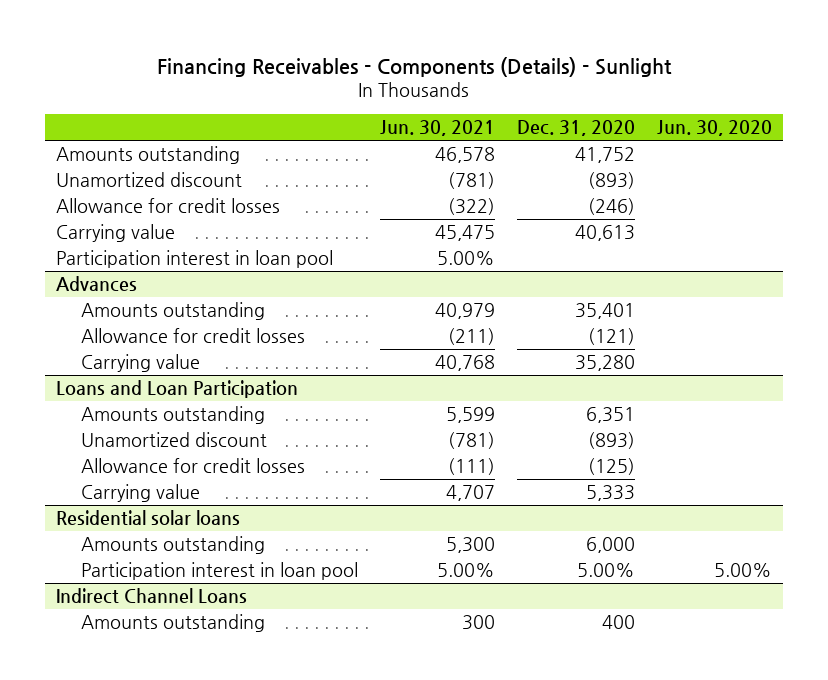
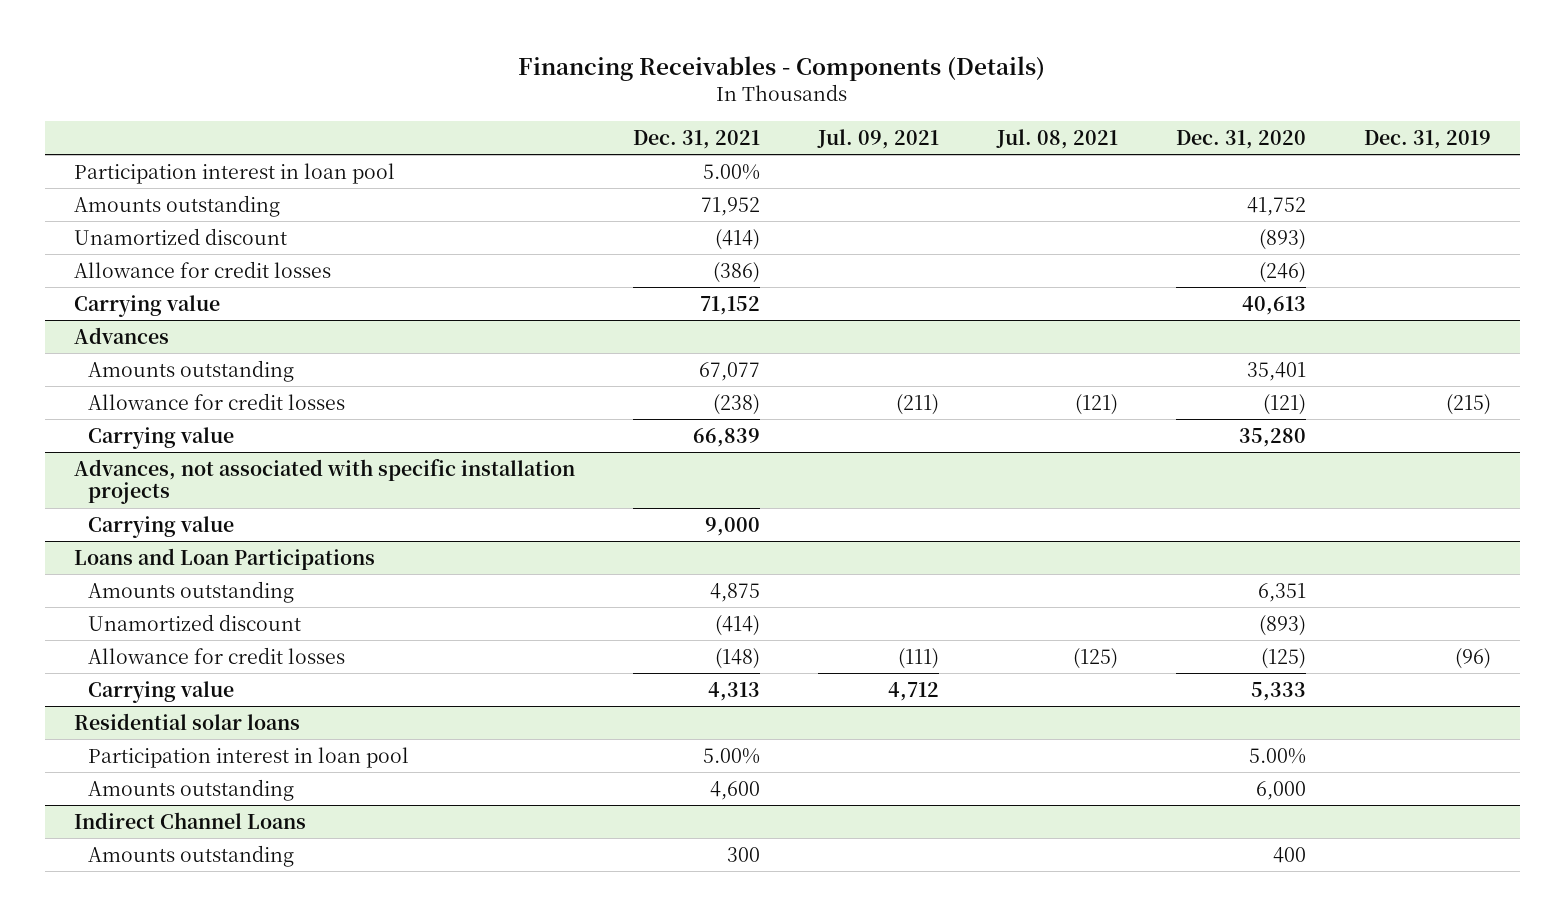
[156,56,672,77] Financing Receivables - Components (Details) - Sunlight -> [518,56,1046,82] Financing Receivables - Components (Details)
[380,120,496,137] Jun. 30, 2021 -> none
[656,120,772,137] Jun. 30, 2020 -> none
none -> [632,129,760,149] Dec. 31, 2021
none -> [816,128,939,149] Jul. 09, 2021
none -> [995,128,1118,149] Jul. 08, 2021
none -> [1363,129,1491,149] Dec. 31, 2019
[56,250,334,269] Participation interest in loan pool -> [73,162,395,184] Participation interest in loan pool
none -> [73,458,575,505] Advances, not associated with specific installation projects
none -> [88,515,235,538] Carrying value
[56,380,299,399] Loans and Loan Participation -> [73,547,375,570] Loans and Loan Participations
[81,536,266,555] Amounts outstanding -> [88,778,295,801] Amounts outstanding

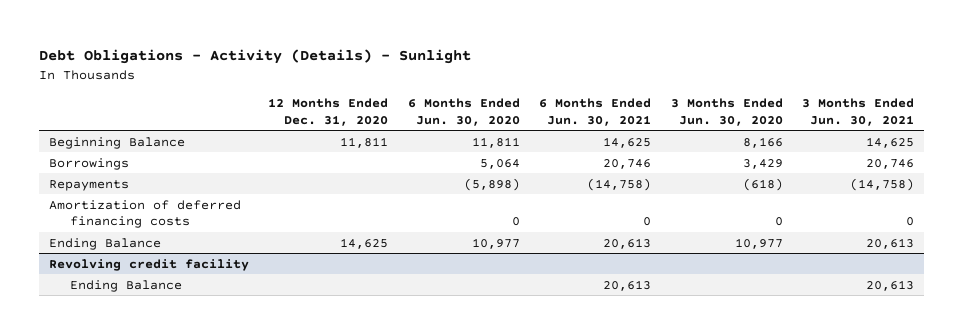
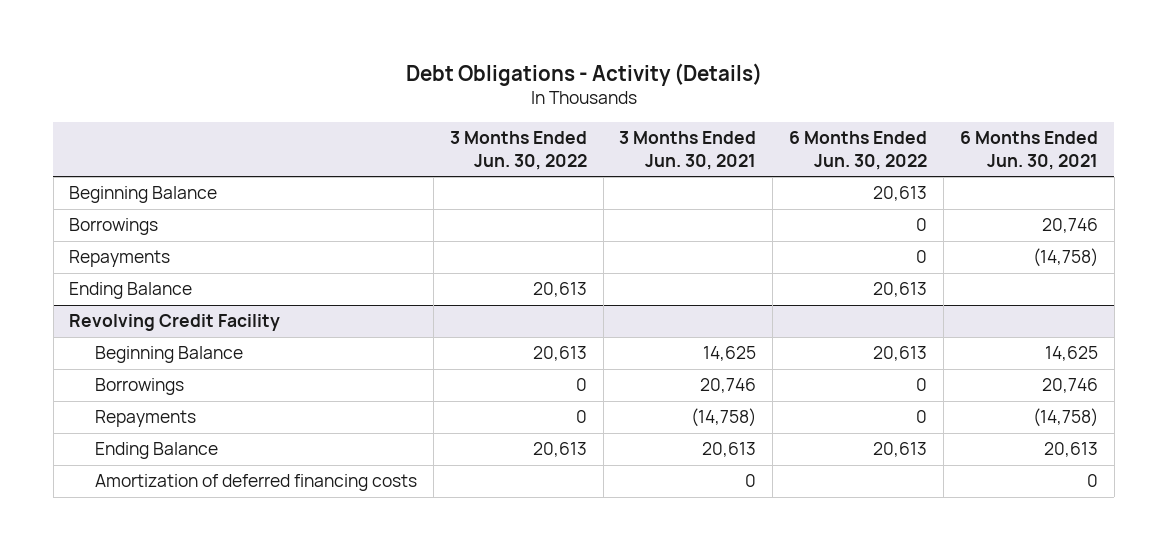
[39,49,472,65] Debt Obligations - Activity (Details) - Sunlight -> [405,62,762,86] Debt Obligations - Activity (Details)
[268,98,389,126] 12 Months Ended Dec. 31, 2020 -> none
[407,98,520,126] 6 Months Ended Jun. 30, 2020 -> none
[670,98,783,126] 3 Months Ended Jun. 30, 2020 -> none
none -> [449,131,587,170] 3 Months Ended Jun. 30, 2022
none -> [789,131,928,170] 6 Months Ended Jun. 30, 2022
none -> [69,186,218,204] Beginning Balance
none -> [69,218,159,236] Borrowings
none -> [69,250,171,268] Repayments
none -> [69,282,193,300] Ending Balance
none -> [69,314,281,332] Revolving Credit Facility
[48,199,241,229] Amortization of deferred financing costs -> none
[48,258,249,271] Revolving credit facility -> none
[70,279,183,292] Ending Balance -> none
none -> [94,474,417,492] Amortization of deferred financing costs

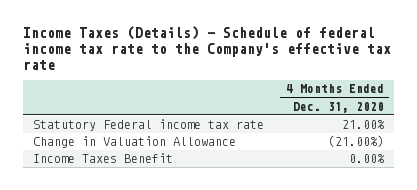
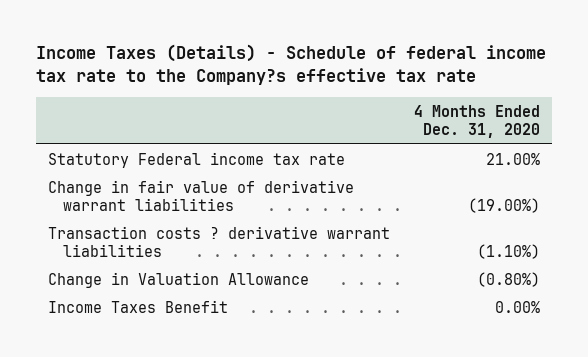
[22,26,391,70] Income Taxes (Details) - Schedule of federal income tax rate to the Company's effective tax rate -> [36,44,547,86] Income Taxes (Details) - Schedule of federal income tax rate to the Company?s effective tax rate
none -> [47,179,354,211] Change in fair value of derivative warrant liabilities
none -> [47,225,390,257] Transaction costs ? derivative warrant liabilities
[327,135,384,148] (21.00%) -> [476,271,540,287] (0.80%)

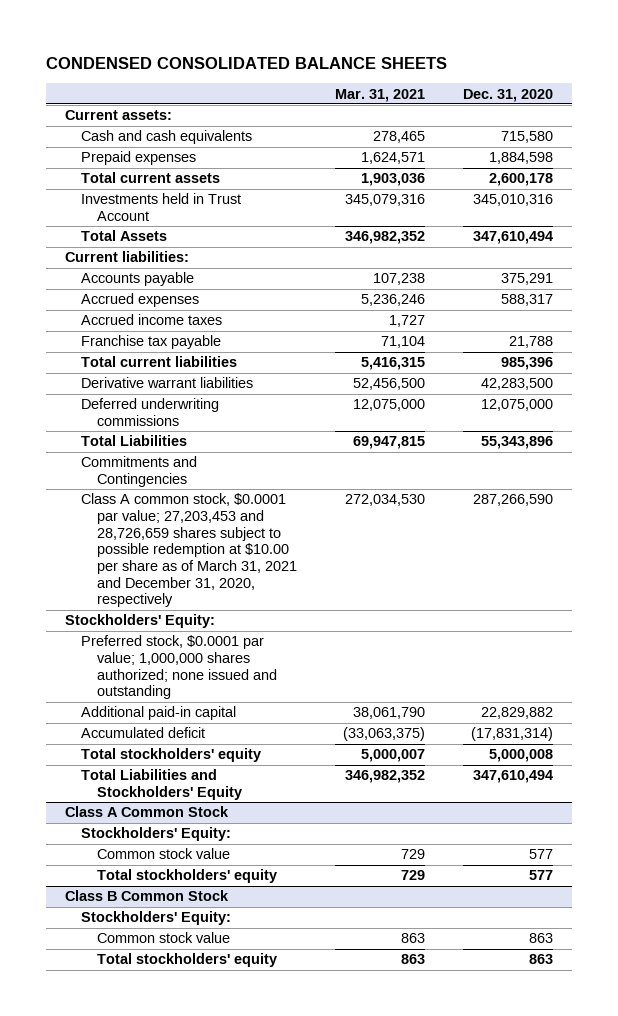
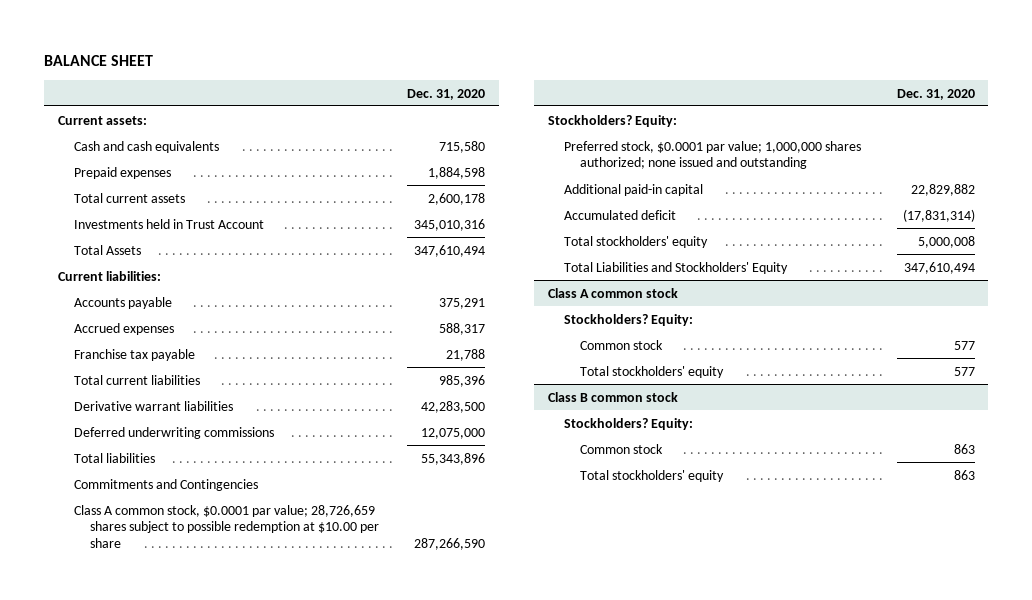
[46,56,448,69] CONDENSED CONSOLIDATED BALANCE SHEETS -> [43,54,153,66] BALANCE SHEET
[335,88,426,102] Mar. 31, 2021 -> none
[81,314,223,326] Accrued income taxes -> none
[81,435,188,447] Total Liabilities -> [73,452,155,463] Total liabilities
[81,493,298,608] Class A common stock, $0.0001 par value; 27,203,453 and 28,726,659 shares subject to possible redemption at $10.00 per share as of March 31, 2021 and December 31, 2020, respectively -> [73,504,380,548] Class A common stock, $0.0001 par value; 28,726,659 shares subject to possible redemption at $10.00 per share
[65,614,216,629] Stockholders' Equity: -> [547,114,677,127] Stockholders? Equity:
[65,806,230,818] Class A Common Stock -> [547,287,678,298] Class A common stock
[81,827,232,842] Stockholders' Equity: -> [563,313,693,326] Stockholders? Equity:
[97,848,231,860] Common stock value -> [580,339,664,350] Common stock
[65,890,230,902] Class B Common Stock -> [547,391,678,402] Class B common stock
[81,911,232,926] Stockholders' Equity: -> [563,417,693,430] Stockholders? Equity:
[97,932,231,944] Common stock value -> [580,443,664,454] Common stock

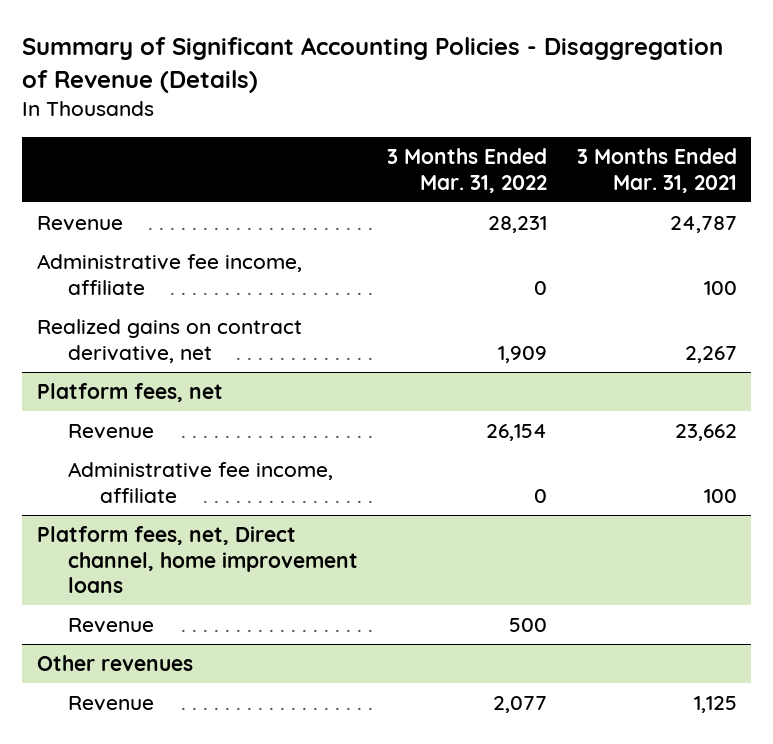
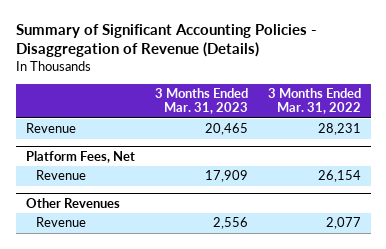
[576,147,737,193] 3 Months Ended Mar. 31, 2021 -> none
none -> [154,88,248,115] 3 Months Ended Mar. 31, 2023
[36,253,302,295] Administrative fee income, affiliate -> none
[36,318,302,363] Realized gains on contract derivative, net -> none
[36,382,223,402] Platform fees, net -> [25,150,135,163] Platform Fees, Net
[68,461,334,503] Administrative fee income, affiliate -> none
[36,525,359,594] Platform fees, net, Direct channel, home improvement loans -> none
[68,617,155,633] Revenue -> none
[36,654,193,671] Other revenues -> [25,197,120,208] Other Revenues

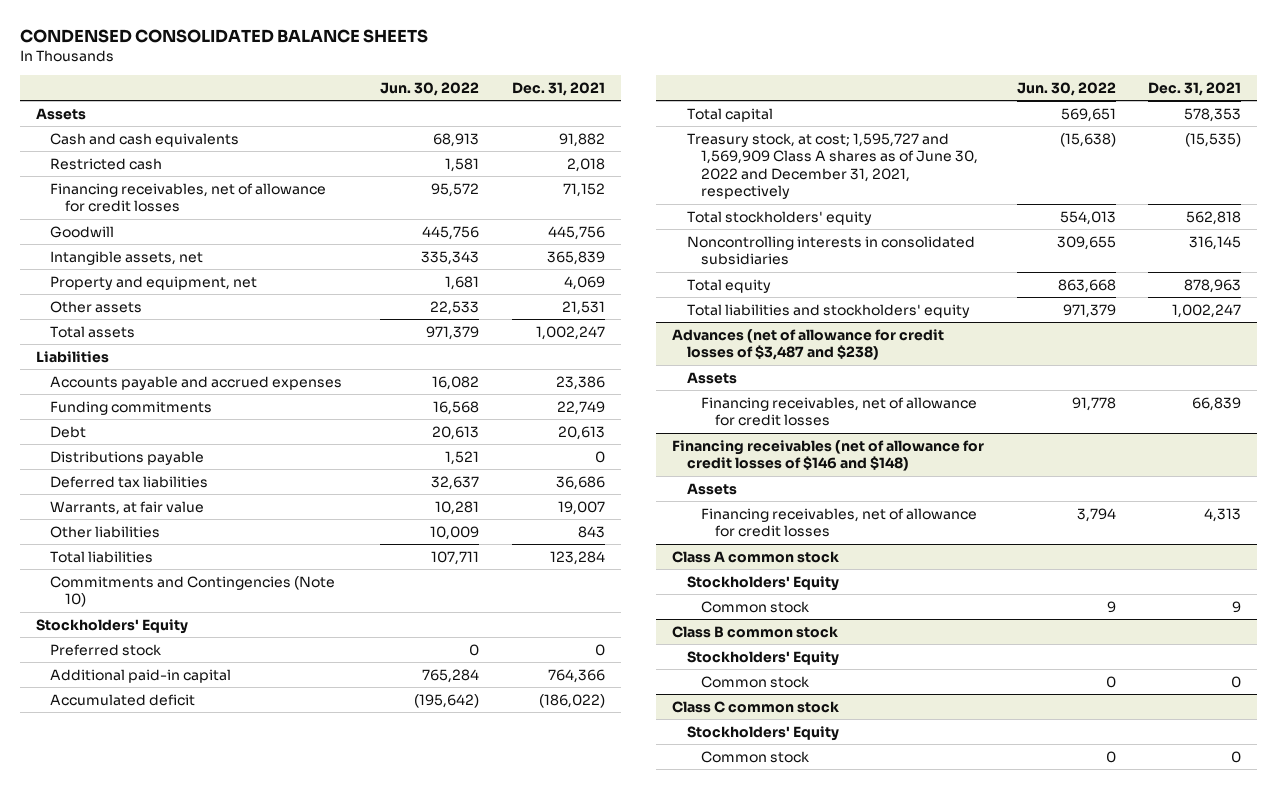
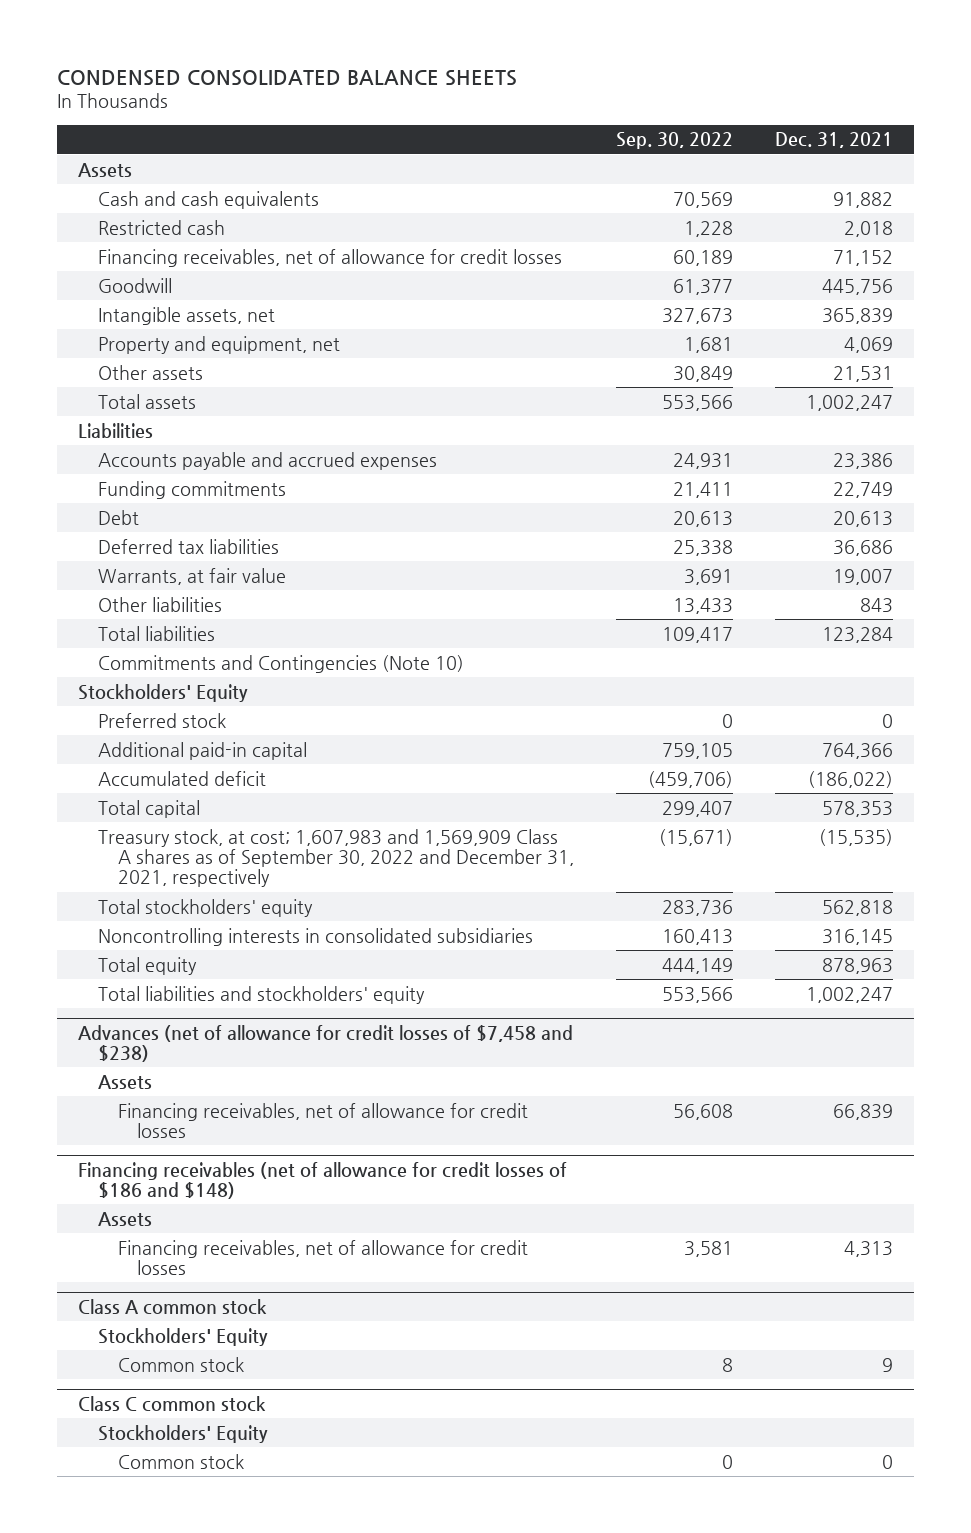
[380,81,480,96] Jun. 30, 2022 -> none
none -> [615,132,733,150] Sep. 30, 2022
[50,450,205,465] Distributions payable -> none
[686,132,979,200] Treasury stock, at cost; 1,595,727 and 1,569,909 Class A shares as of June 30, 2022 and December 31, 2021, respectively -> [97,828,574,888] Treasury stock, at cost; 1,607,983 and 1,569,909 Class A shares as of September 30, 2022 and December 31, 2021, respectively
[672,328,945,361] Advances (net of allowance for credit losses of $3,487 and $238) -> [78,1024,574,1062] Advances (net of allowance for credit losses of $7,458 and $238)
[672,439,985,472] Financing receivables (net of allowance for credit losses of $146 and $148) -> [78,1161,568,1199] Financing receivables (net of allowance for credit losses of $186 and $148)
[672,625,839,638] Class B common stock -> none
[686,650,839,666] Stockholders' Equity -> none
[701,675,810,688] Common stock -> none

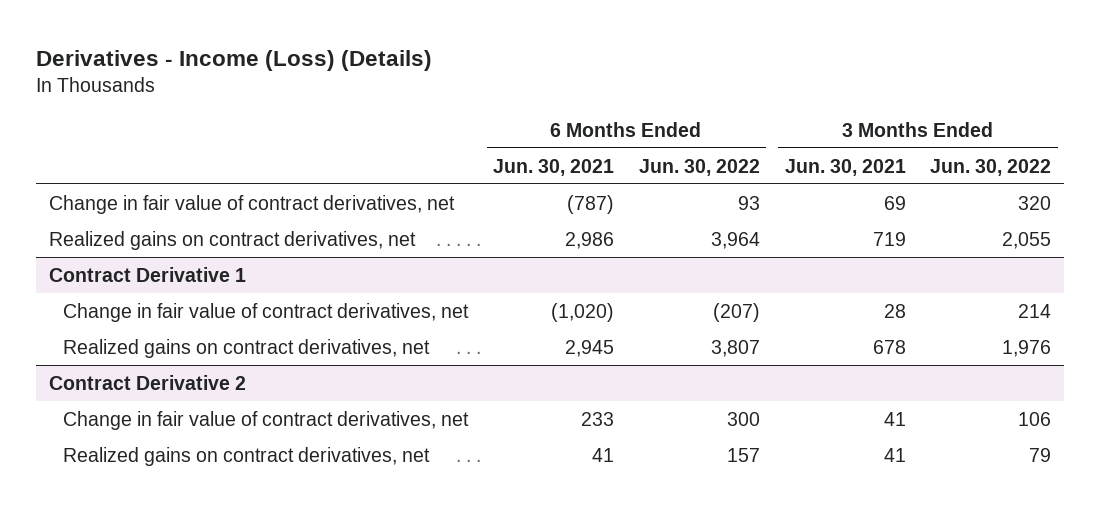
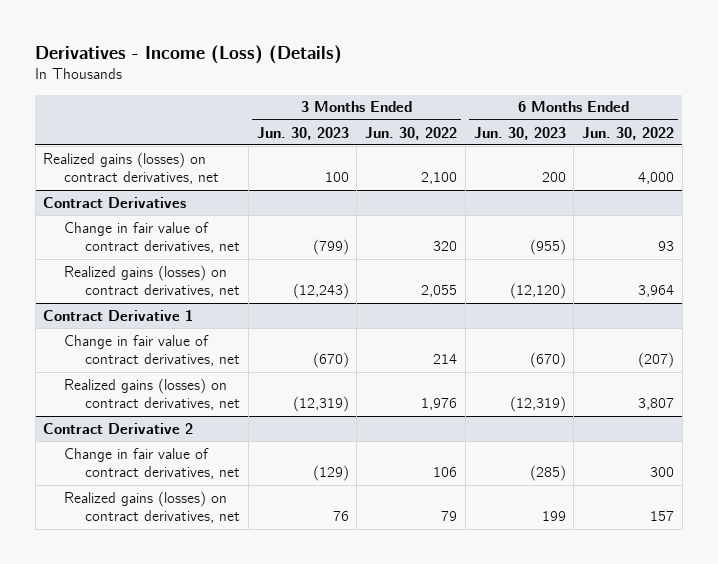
[492,158,614,176] Jun. 30, 2021 -> none
[784,158,906,176] Jun. 30, 2021 -> none
none -> [256,126,349,140] Jun. 30, 2023
none -> [473,126,566,140] Jun. 30, 2023
none -> [43,151,220,185] Realized gains (losses) on contract derivatives, net
none -> [43,196,187,208] Contract Derivatives
[48,230,416,250] Realized gains on contract derivatives, net -> [64,264,241,298] Realized gains (losses) on contract derivatives, net
[63,338,431,358] Realized gains on contract derivatives, net -> [64,377,241,411] Realized gains (losses) on contract derivatives, net
[63,446,431,466] Realized gains on contract derivatives, net -> [64,490,241,524] Realized gains (losses) on contract derivatives, net

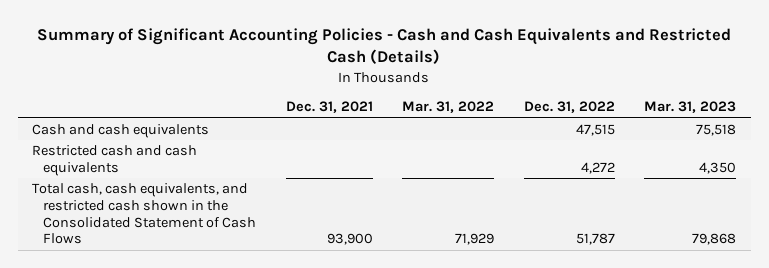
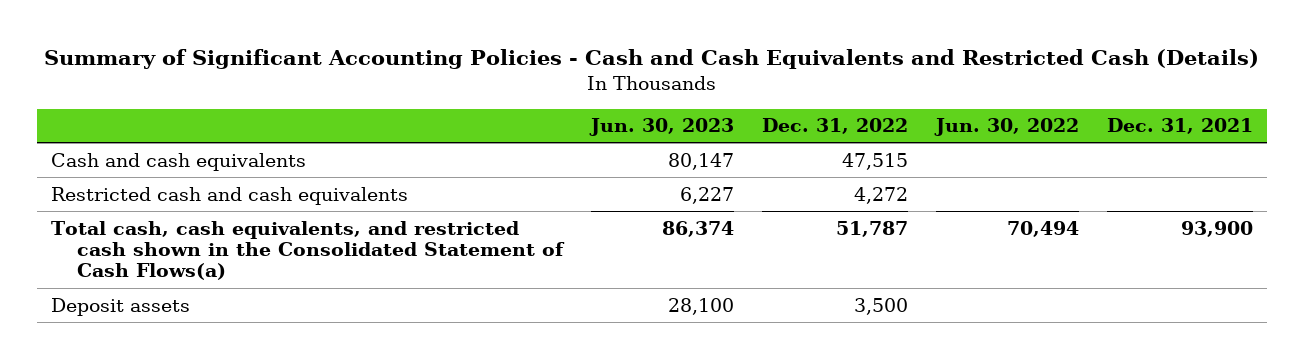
[402,101,495,114] Mar. 31, 2022 -> none
[644,101,737,114] Mar. 31, 2023 -> none
none -> [589,118,735,137] Jun. 30, 2023
none -> [934,118,1080,137] Jun. 30, 2022
[32,183,257,245] Total cash, cash equivalents, and restricted cash shown in the Consolidated Statement of Cash Flows -> [50,220,566,281] Total cash, cash equivalents, and restricted cash shown in the Consolidated Statement of Cash Flows(a)
none -> [50,297,190,316] Deposit assets

